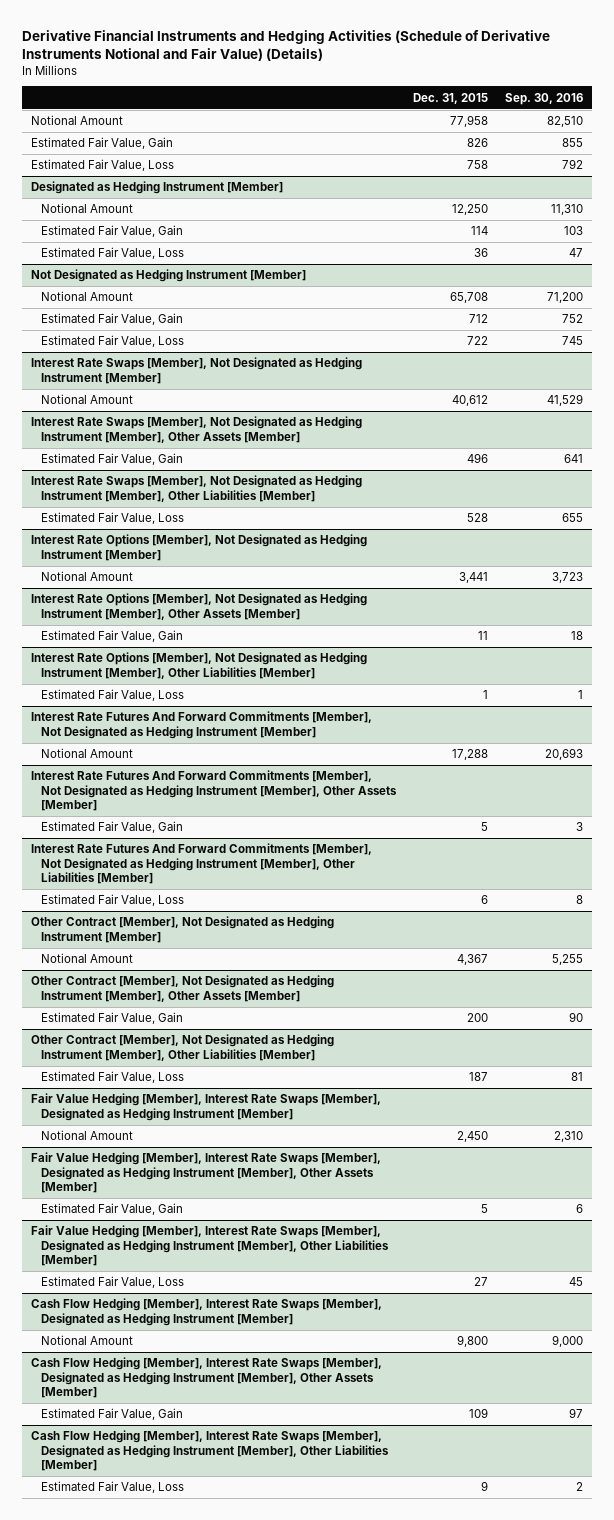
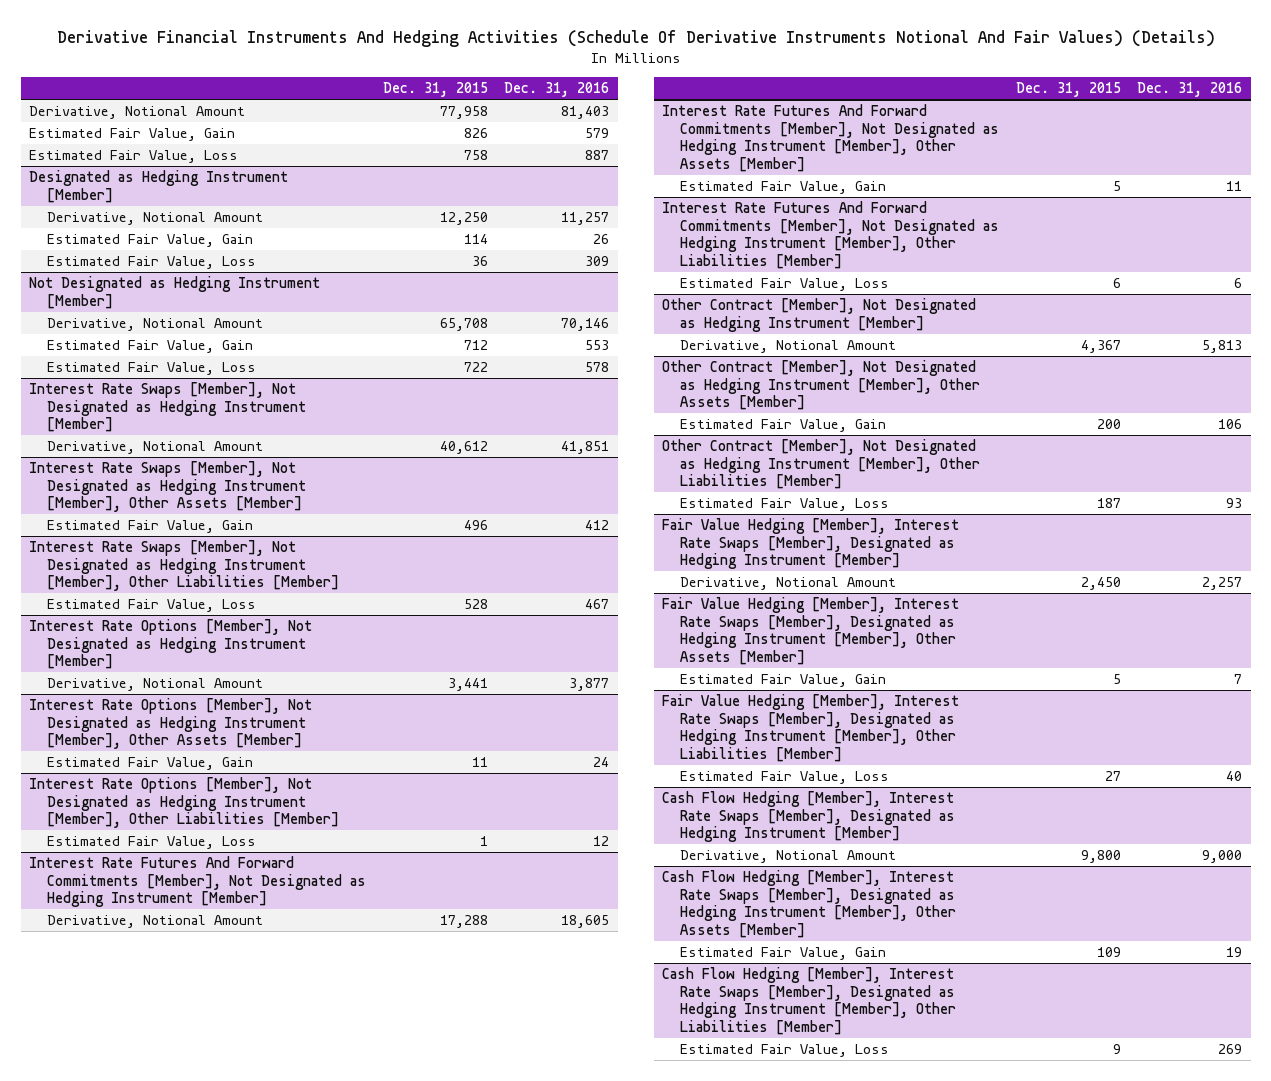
[22,29,551,61] Derivative Financial Instruments and Hedging Activities (Schedule of Derivative Instruments Notional and Fair Value) (Details) -> [56,30,1215,48] Derivative Financial Instruments And Hedging Activities (Schedule Of Derivative Instruments Notional And Fair Values) (Details)
[505,92,584,105] Sep. 30, 2016 -> none
none -> [504,82,610,98] Dec. 31, 2016
[30,115,123,126] Notional Amount -> [28,106,245,120] Derivative, Notional Amount
[40,203,133,214] Notional Amount -> [47,212,264,226] Derivative, Notional Amount
[40,291,133,302] Notional Amount -> [47,318,264,332] Derivative, Notional Amount
[40,394,133,405] Notional Amount -> [47,441,264,455] Derivative, Notional Amount
[40,571,133,582] Notional Amount -> [47,678,264,692] Derivative, Notional Amount
[40,748,133,759] Notional Amount -> [47,915,264,929] Derivative, Notional Amount
[40,953,133,964] Notional Amount -> [680,340,897,354] Derivative, Notional Amount
[40,1130,133,1141] Notional Amount -> [680,577,897,591] Derivative, Notional Amount
[40,1335,133,1346] Notional Amount -> [680,850,897,864] Derivative, Notional Amount

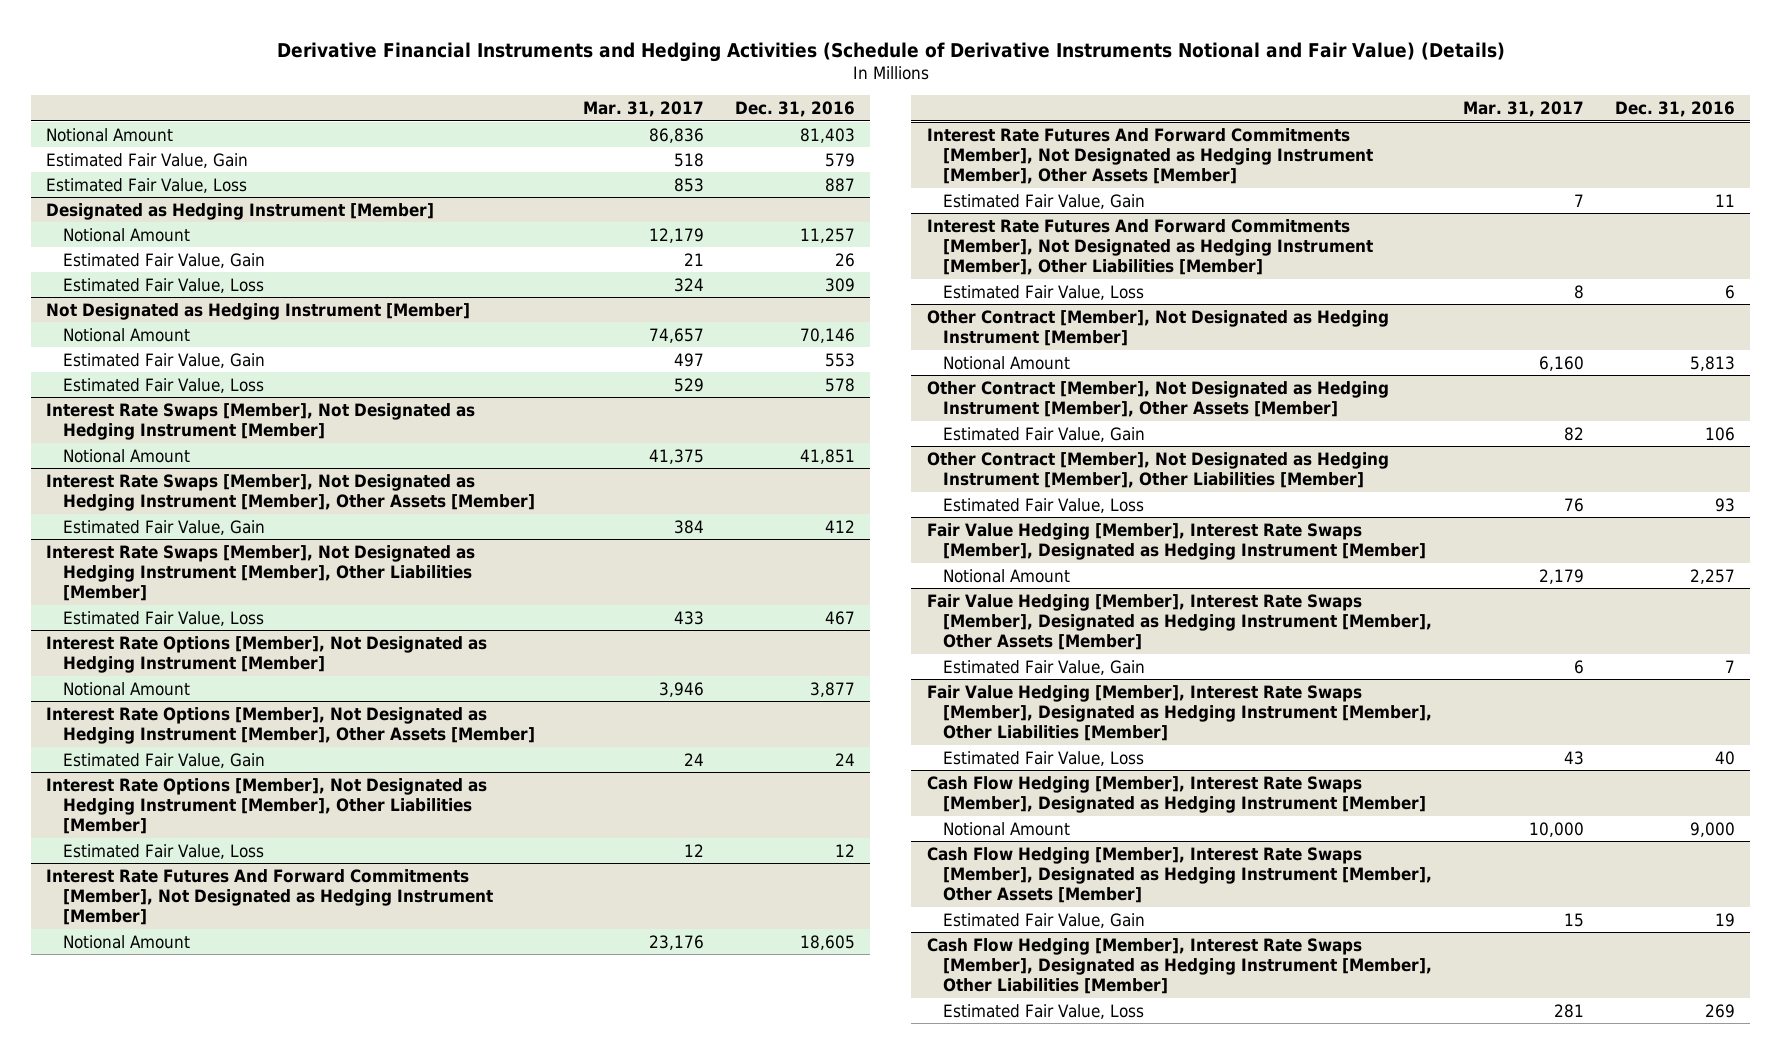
[56,30,1215,48] Derivative Financial Instruments And Hedging Activities (Schedule Of Derivative Instruments Notional And Fair Values) (Details) -> [276,41,1505,62] Derivative Financial Instruments and Hedging Activities (Schedule of Derivative Instruments Notional and Fair Value) (Details)
[382,82,488,98] Dec. 31, 2015 -> none
none -> [582,101,704,118] Mar. 31, 2017
[28,106,245,120] Derivative, Notional Amount -> [46,127,174,142] Notional Amount
[47,212,264,226] Derivative, Notional Amount -> [63,227,191,242] Notional Amount
[47,318,264,332] Derivative, Notional Amount -> [63,327,191,342] Notional Amount
[47,441,264,455] Derivative, Notional Amount -> [63,448,191,463] Notional Amount
[47,678,264,692] Derivative, Notional Amount -> [63,681,191,696] Notional Amount
[47,915,264,929] Derivative, Notional Amount -> [63,934,191,949] Notional Amount
[680,340,897,354] Derivative, Notional Amount -> [943,355,1071,370] Notional Amount
[680,577,897,591] Derivative, Notional Amount -> [943,568,1071,583] Notional Amount
[680,850,897,864] Derivative, Notional Amount -> [943,821,1071,836] Notional Amount

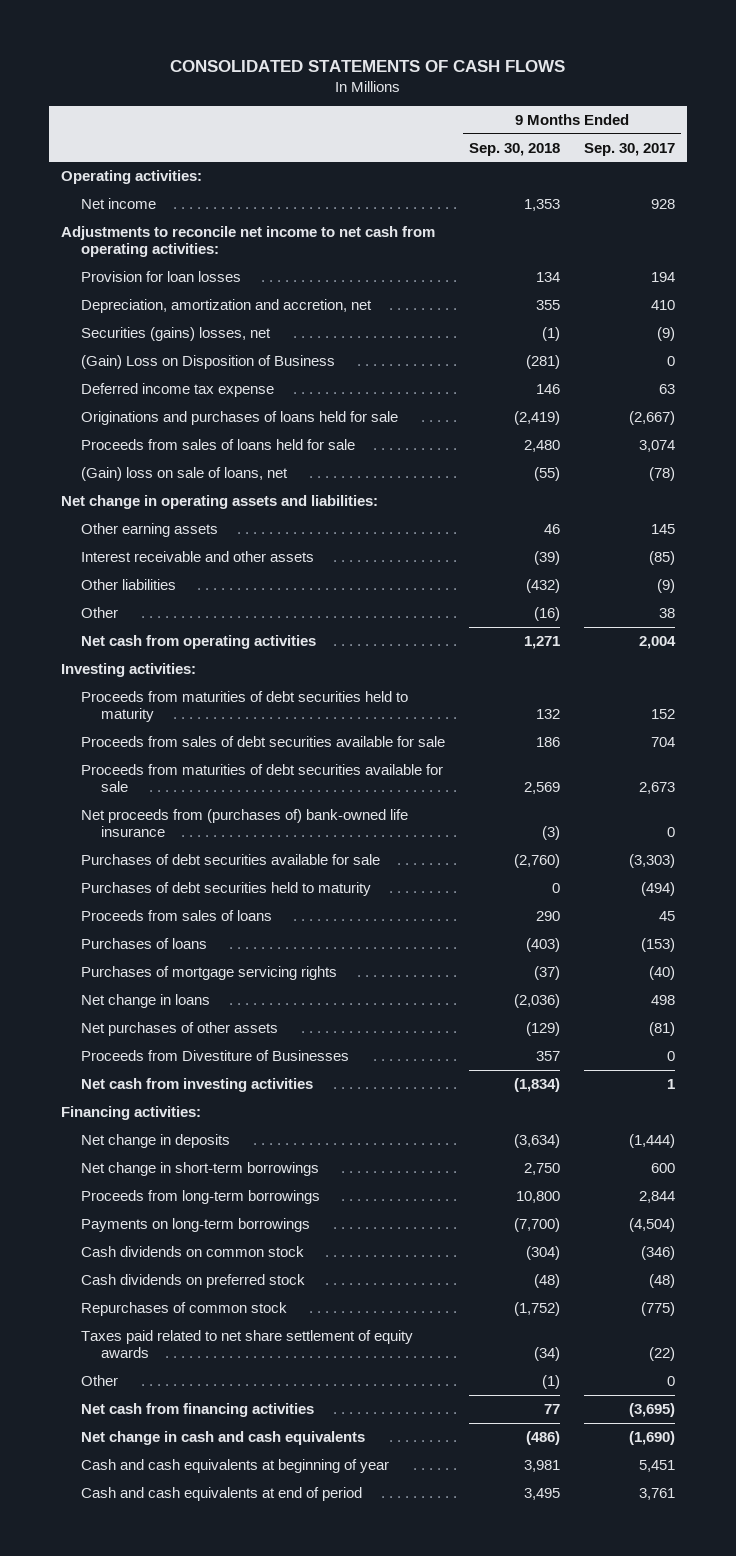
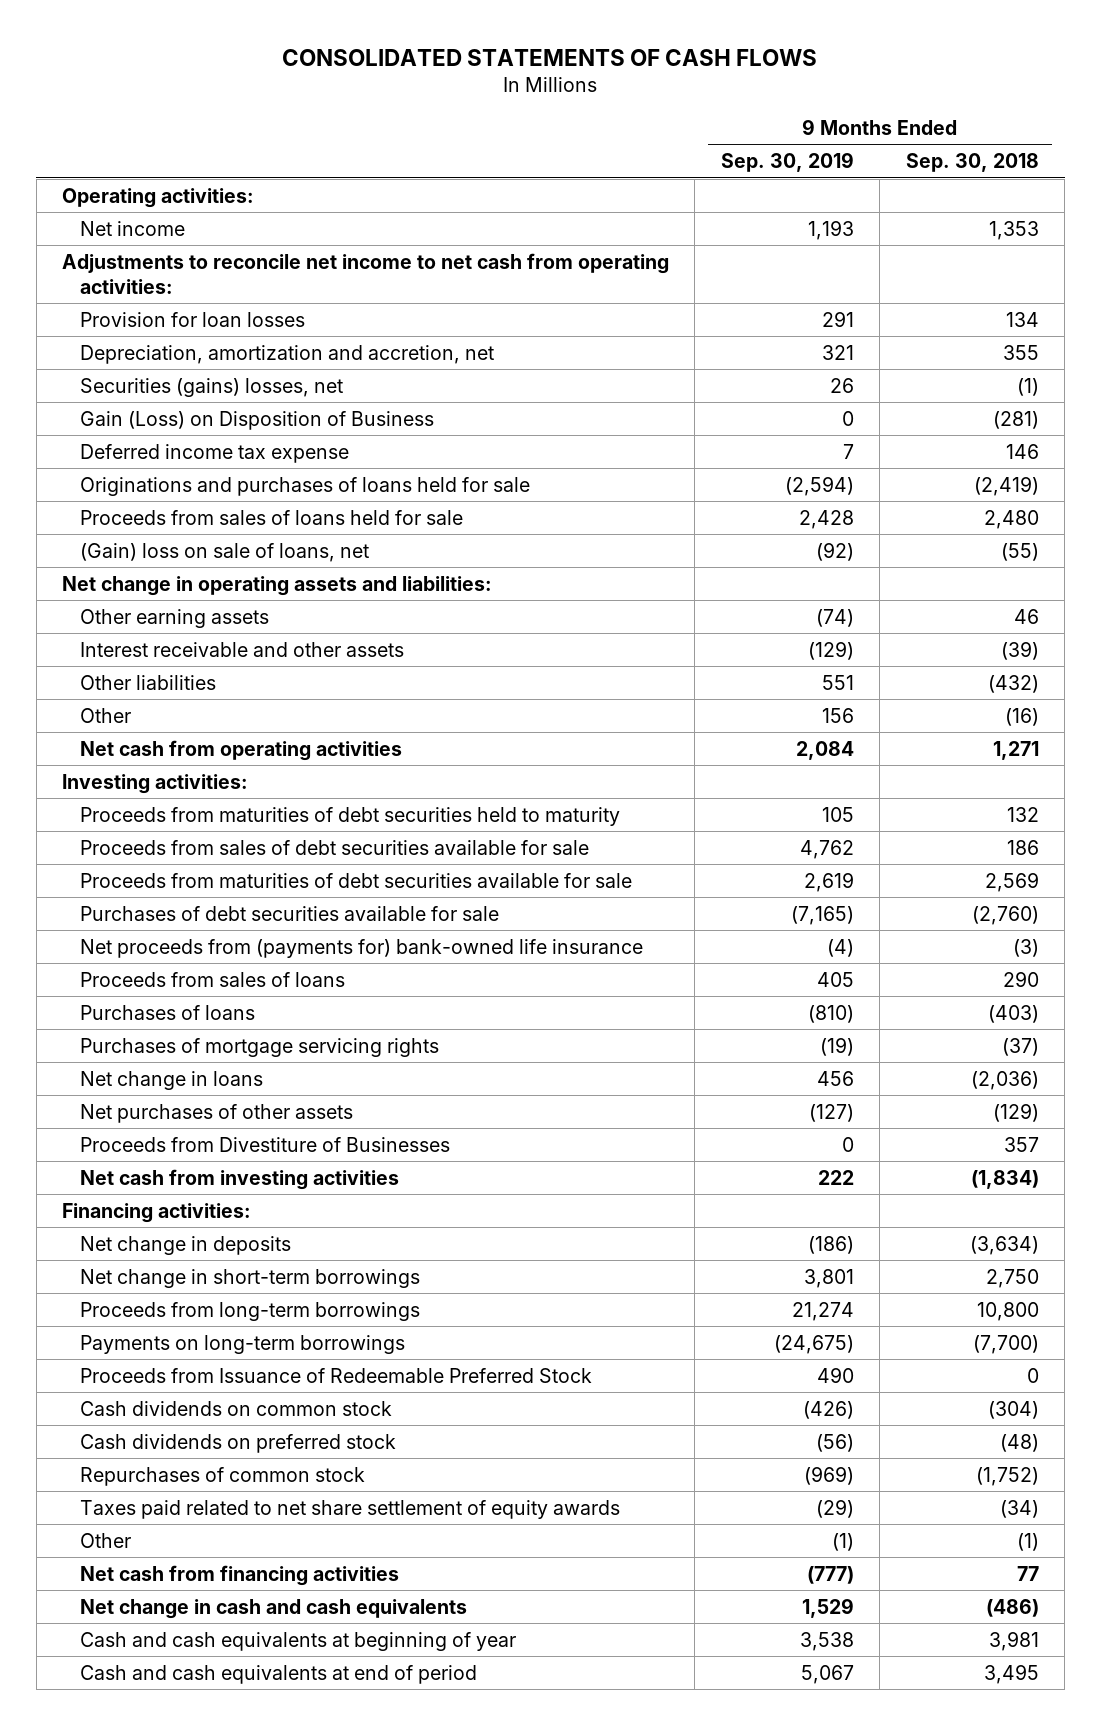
[583,142,675,156] Sep. 30, 2017 -> none
none -> [720,152,854,173] Sep. 30, 2019
[80,354,335,369] (Gain) Loss on Disposition of Business -> [79,410,434,430] Gain (Loss) on Disposition of Business
[80,808,408,838] Net proceeds from (purchases of) bank-owned life insurance -> none
[80,881,371,896] Purchases of debt securities held to maturity -> none
none -> [79,938,643,958] Net proceeds from (payments for) bank-owned life insurance
none -> [79,1367,592,1383] Proceeds from Issuance of Redeemable Preferred Stock

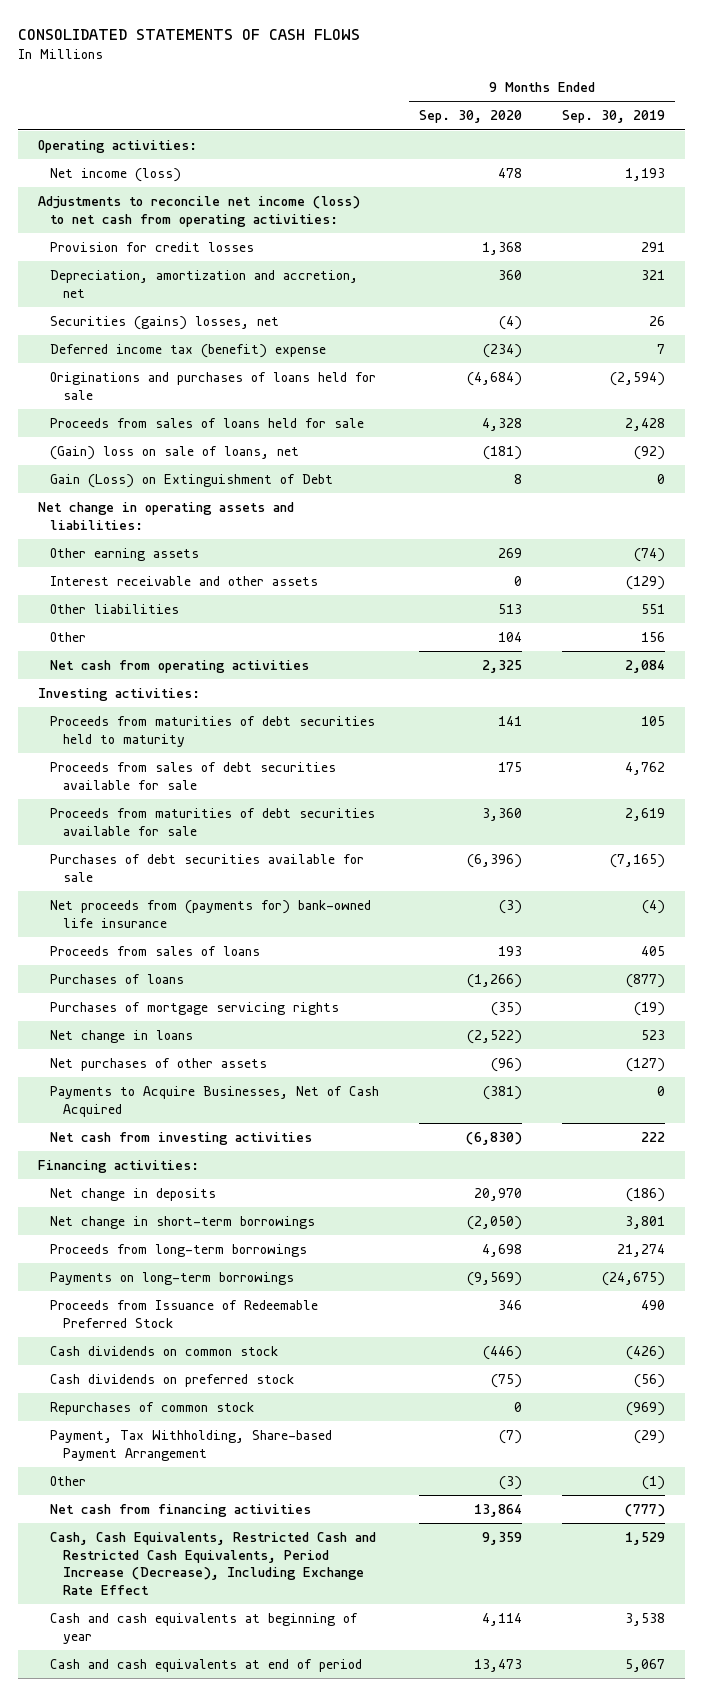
[905,153,1039,173] Sep. 30, 2018 -> none
none -> [419,110,523,124] Sep. 30, 2020
[79,220,185,236] Net income -> [50,167,182,182] Net income (loss)
[61,252,669,294] Adjustments to reconcile net income to net cash from operating activities: -> [37,195,360,227] Adjustments to reconcile net income (loss) to net cash from operating activities:
[79,311,305,327] Provision for loan losses -> [50,241,255,252] Provision for credit losses
[79,410,434,430] Gain (Loss) on Disposition of Business -> none
[79,443,349,463] Deferred income tax expense -> [50,343,327,358] Deferred income tax (benefit) expense
none -> [50,473,334,488] Gain (Loss) on Extinguishment of Debt
[807,1004,854,1023] (810) -> [625,973,665,988] (877)
[816,1070,854,1086] 456 -> [640,1029,665,1040] 523
[79,1136,450,1152] Proceeds from Divestiture of Businesses -> none
none -> [50,1085,380,1117] Payments to Acquire Businesses, Net of Cash Acquired
[79,1499,620,1519] Taxes paid related to net share settlement of equity awards -> [50,1429,333,1461] Payment, Tax Withholding, Share-based Payment Arrangement
[79,1598,467,1619] Net change in cash and cash equivalents -> [50,1531,377,1595] Cash, Cash Equivalents, Restricted Cash and Restricted Cash Equivalents, Period Increase (Decrease), Including Exchange Rate Effect

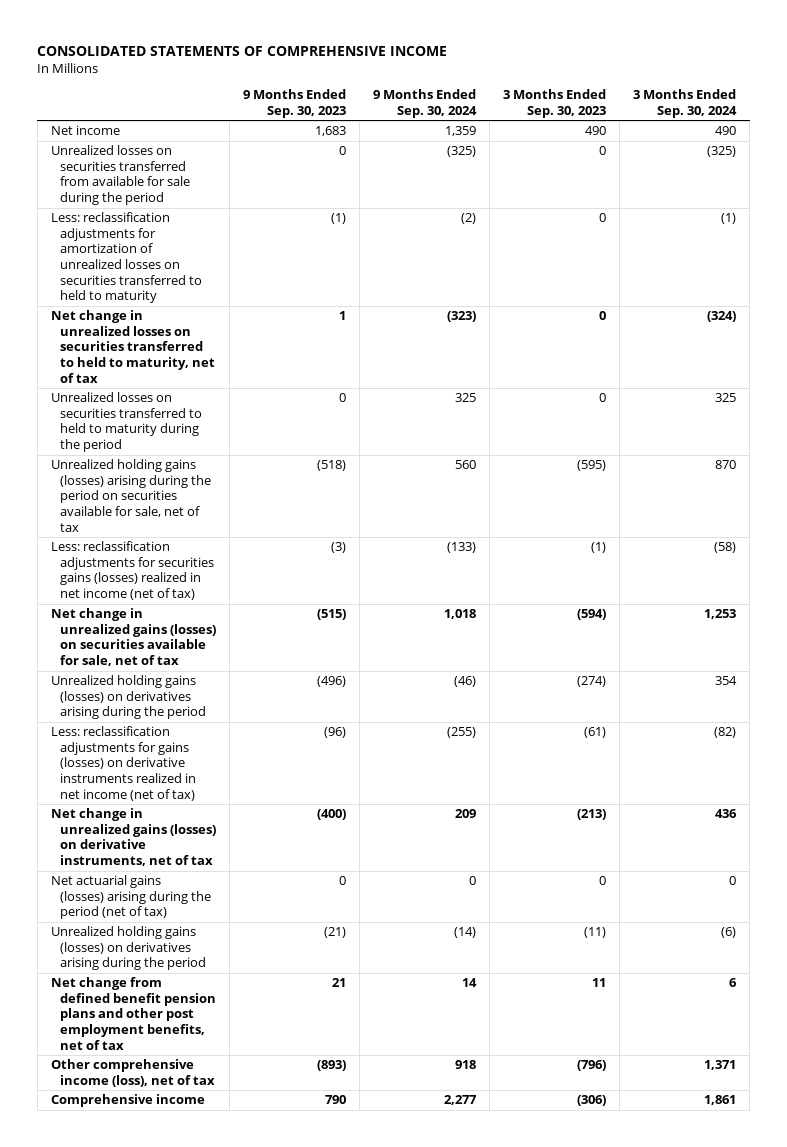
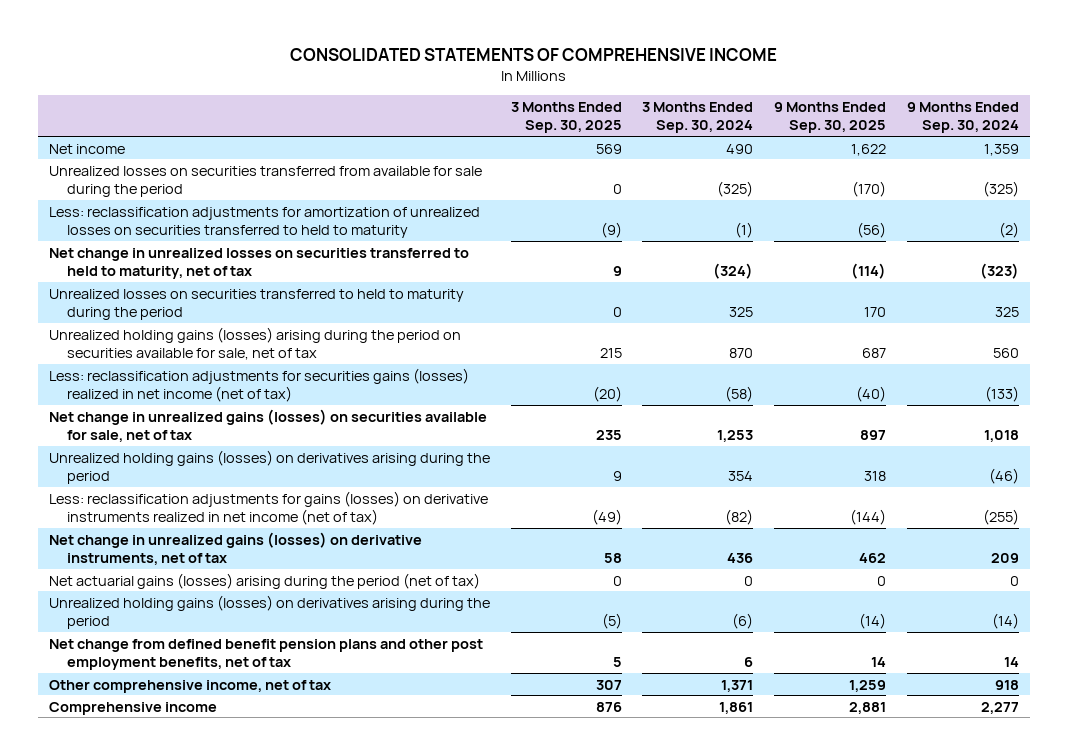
[243,89,347,118] 9 Months Ended Sep. 30, 2023 -> none
[503,89,607,118] 3 Months Ended Sep. 30, 2023 -> none
none -> [510,101,622,134] 3 Months Ended Sep. 30, 2025
none -> [774,101,887,134] 9 Months Ended Sep. 30, 2025
[50,1059,216,1087] Other comprehensive income (loss), net of tax -> [48,679,331,693] Other comprehensive income, net of tax

